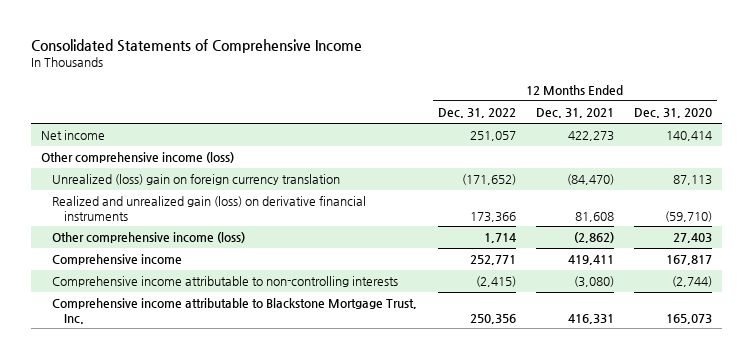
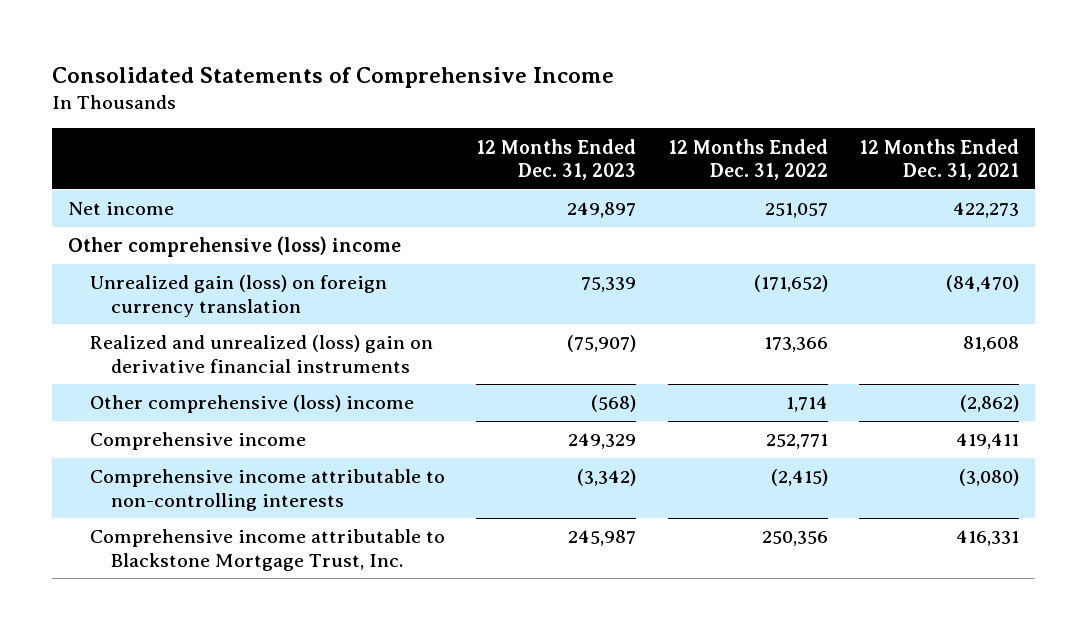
[633,108,712,119] Dec. 31, 2020 -> none
none -> [476,138,637,181] 12 Months Ended Dec. 31, 2023
[40,152,234,164] Other comprehensive income (loss) -> [68,236,402,258] Other comprehensive (loss) income
[52,174,341,186] Unrealized (loss) gain on foreign currency translation -> [89,275,387,317] Unrealized gain (loss) on foreign currency translation
[52,196,367,221] Realized and unrealized gain (loss) on derivative financial instruments -> [89,335,433,373] Realized and unrealized (loss) gain on derivative financial instruments
[52,232,246,244] Other comprehensive income (loss) -> [89,395,414,414] Other comprehensive (loss) income

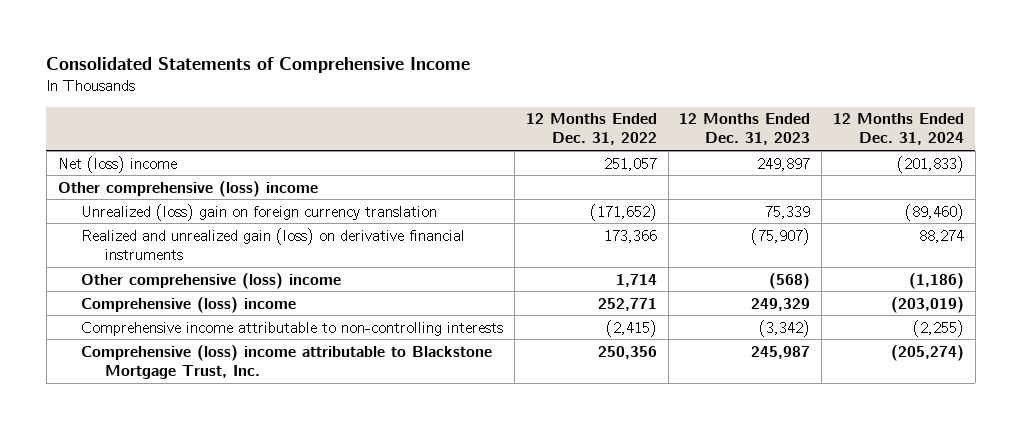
[859,138,1020,181] 12 Months Ended Dec. 31, 2021 -> none
none -> [832,113,964,146] 12 Months Ended Dec. 31, 2024
[68,202,175,216] Net income -> [57,155,177,173] Net (loss) income
[89,275,387,317] Unrealized gain (loss) on foreign currency translation -> [81,203,438,221] Unrealized (loss) gain on foreign currency translation
[89,335,433,373] Realized and unrealized (loss) gain on derivative financial instruments -> [81,227,466,260] Realized and unrealized gain (loss) on derivative financial instruments
[89,432,306,451] Comprehensive income -> [81,296,297,313] Comprehensive (loss) income
[89,529,445,571] Comprehensive income attributable to Blackstone Mortgage Trust, Inc. -> [81,344,493,379] Comprehensive (loss) income attributable to Blackstone Mortgage Trust, Inc.

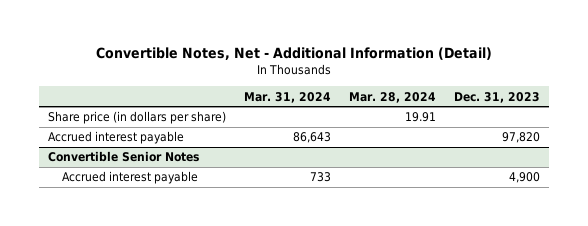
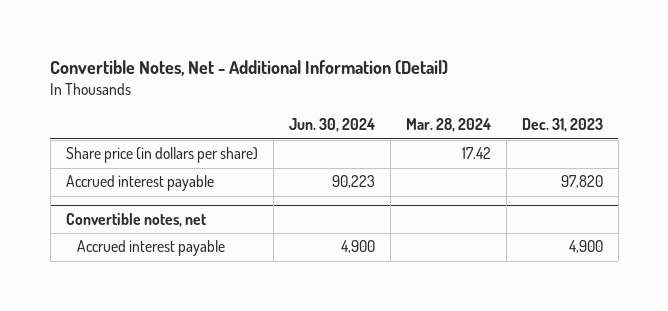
[244,91,332,103] Mar. 31, 2024 -> none
none -> [288,118,375,133] Jun. 30, 2024
[405,112,437,123] 19.91 -> [461,147,491,160] 17.42
[48,151,200,163] Convertible Senior Notes -> [65,212,207,227] Convertible notes, net

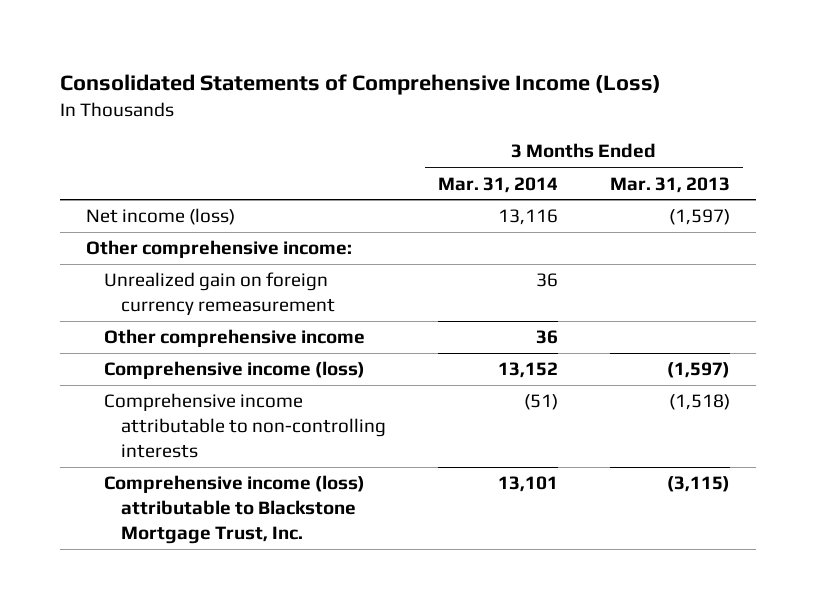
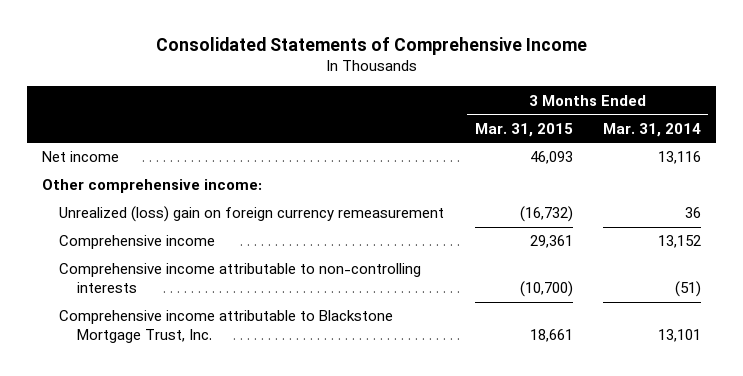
[60,74,662,96] Consolidated Statements of Comprehensive Income (Loss) -> [155,36,587,55] Consolidated Statements of Comprehensive Income
[610,176,731,193] Mar. 31, 2013 -> none
none -> [474,122,573,137] Mar. 31, 2015
[86,208,236,226] Net income (loss) -> [42,151,120,163] Net income
[103,329,365,348] Other comprehensive income -> none
[103,272,336,316] Unrealized gain on foreign currency remeasurement -> [59,206,445,223] Unrealized (loss) gain on foreign currency remeasurement
[103,361,365,380] Comprehensive income (loss) -> [59,235,216,250] Comprehensive income
[103,475,365,544] Comprehensive income (loss) attributable to Blackstone Mortgage Trust, Inc. -> [59,310,394,344] Comprehensive income attributable to Blackstone Mortgage Trust, Inc.

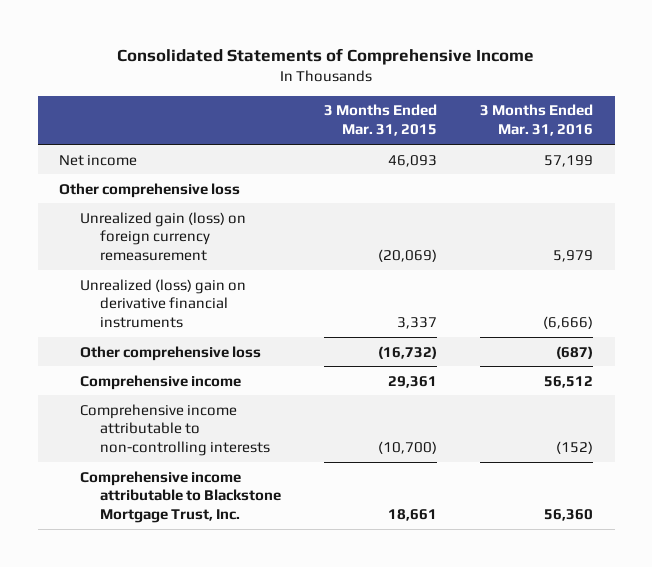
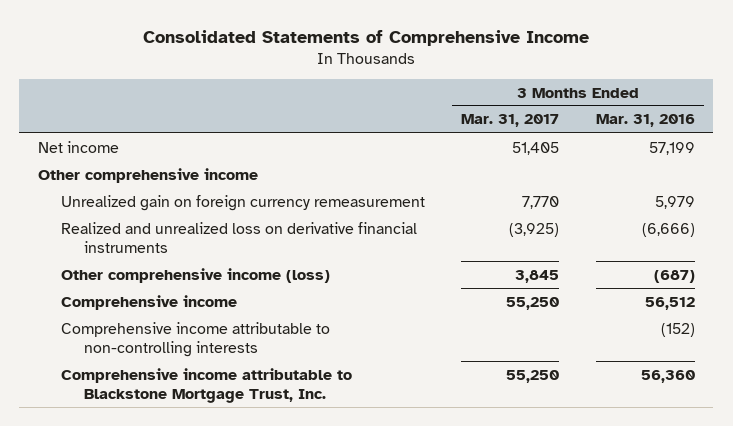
[324,104,438,137] 3 Months Ended Mar. 31, 2015 -> none
none -> [461,114,560,128] Mar. 31, 2017
[59,182,241,198] Other comprehensive loss -> [37,167,258,183] Other comprehensive income
[79,211,246,262] Unrealized gain (loss) on foreign currency remeasurement -> [60,194,425,211] Unrealized gain on foreign currency remeasurement
[79,278,246,329] Unrealized (loss) gain on derivative financial instruments -> [60,221,417,253] Realized and unrealized loss on derivative financial instruments
[79,345,261,361] Other comprehensive loss -> [60,267,330,283] Other comprehensive income (loss)

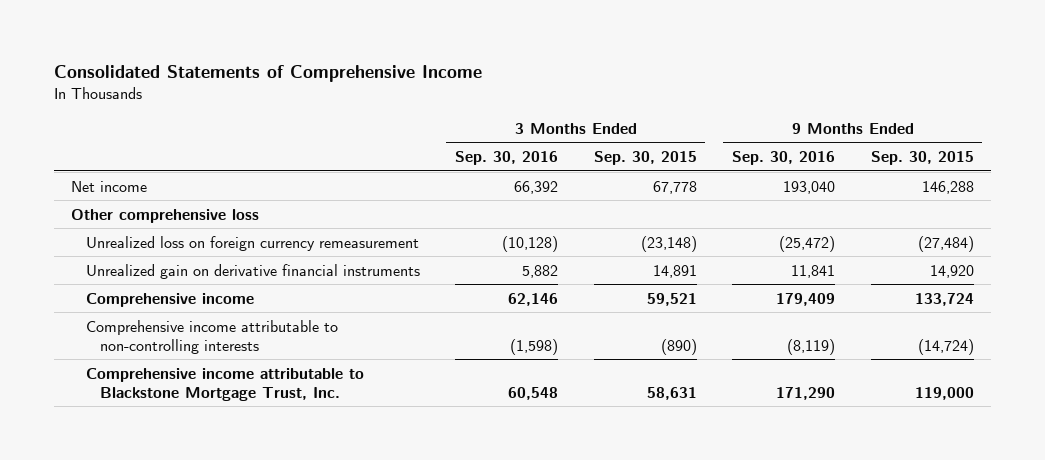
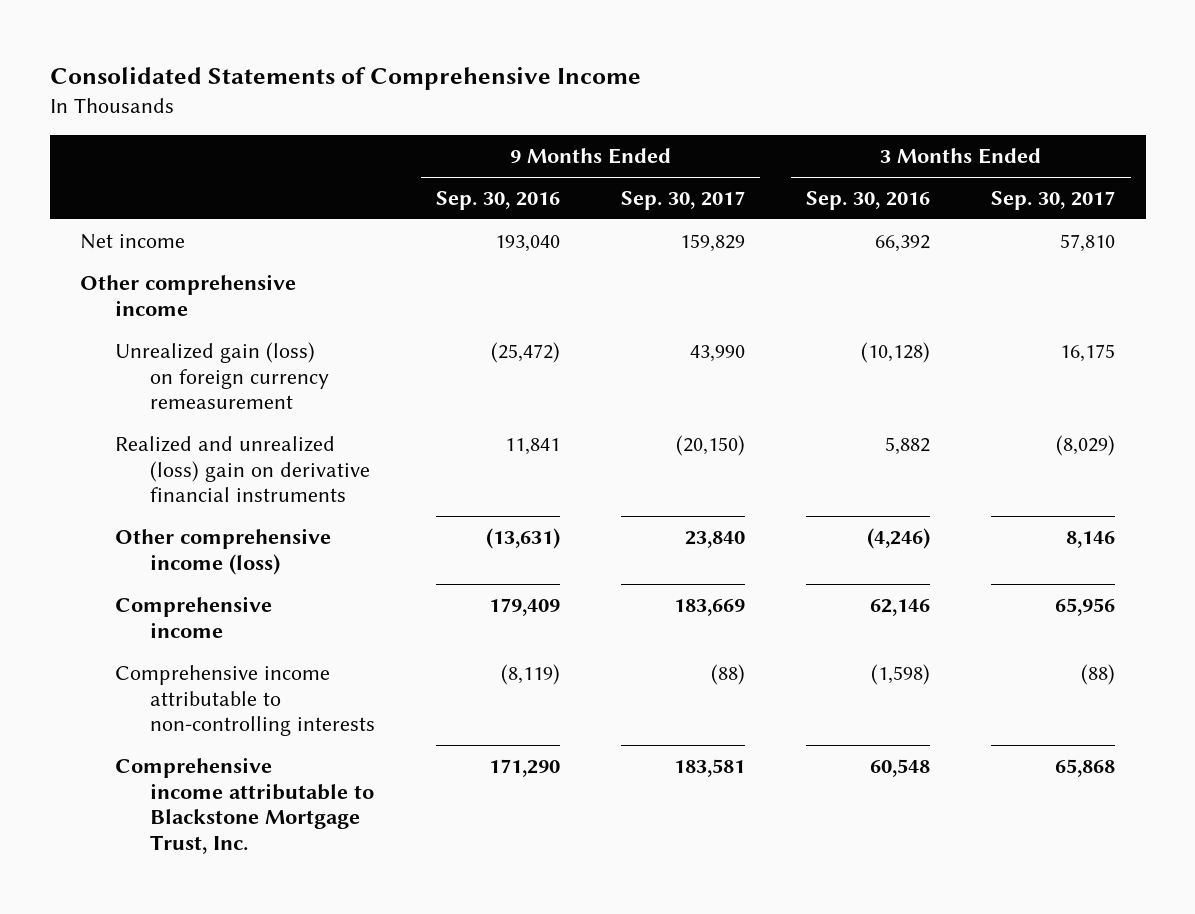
[593,150,697,165] Sep. 30, 2015 -> none
[870,150,974,165] Sep. 30, 2015 -> none
none -> [621,191,746,211] Sep. 30, 2017
none -> [991,191,1116,211] Sep. 30, 2017
[71,208,260,223] Other comprehensive loss -> [80,274,297,316] Other comprehensive income
[85,235,419,251] Unrealized loss on foreign currency remeasurement -> [115,342,330,410] Unrealized gain (loss) on foreign currency remeasurement
[85,263,420,279] Unrealized gain on derivative financial instruments -> [115,436,371,503] Realized and unrealized (loss) gain on derivative financial instruments
none -> [115,528,332,575] Other comprehensive income (loss)

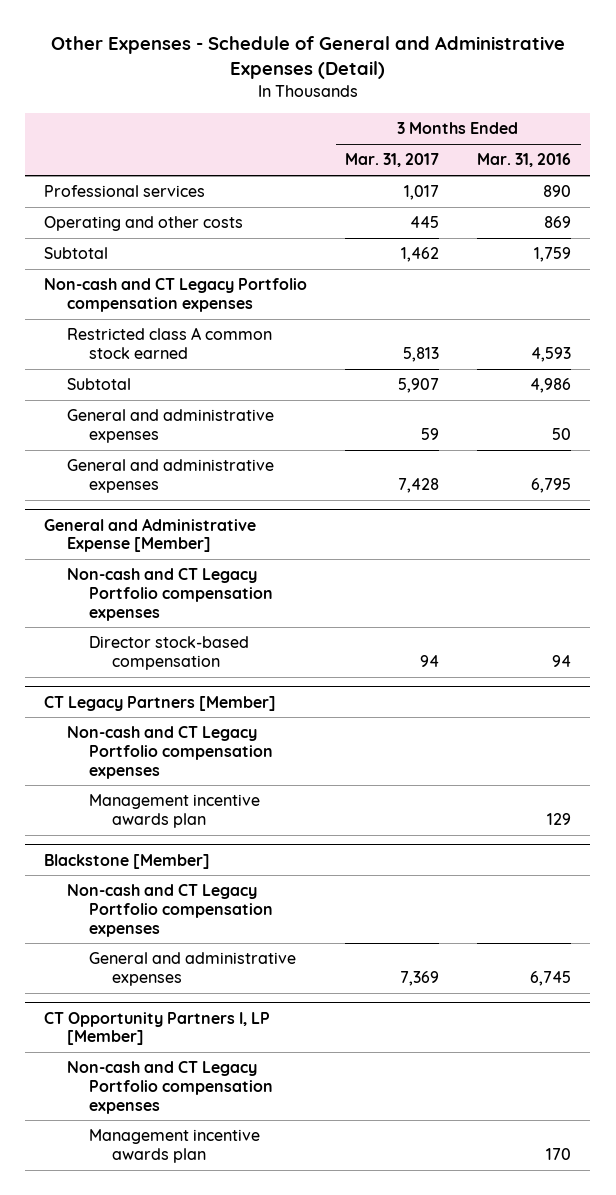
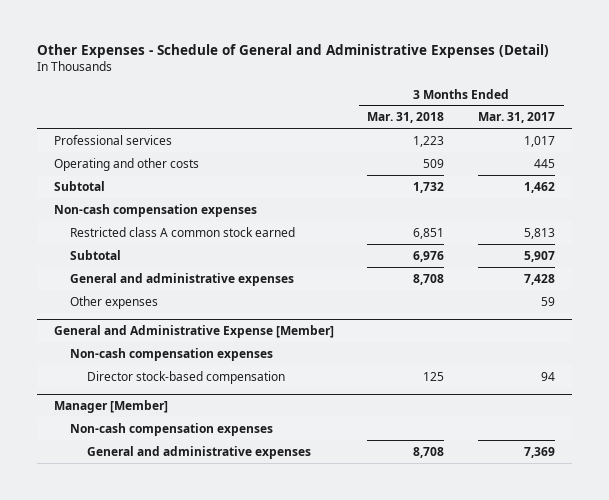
[477,153,572,168] Mar. 31, 2016 -> none
none -> [367,112,445,124] Mar. 31, 2018
[44,278,308,312] Non-cash and CT Legacy Portfolio compensation expenses -> [53,203,257,217] Non-cash compensation expenses
[66,409,274,443] General and administrative expenses -> none
none -> [70,295,159,309] Other expenses
[66,568,274,621] Non-cash and CT Legacy Portfolio compensation expenses -> [70,347,274,361] Non-cash compensation expenses
[44,695,277,711] CT Legacy Partners [Member] -> none
[89,794,261,828] Management incentive awards plan -> none
[44,853,211,869] Blackstone [Member] -> none
[66,884,274,937] Non-cash and CT Legacy Portfolio compensation expenses -> none
none -> [53,400,168,414] Manager [Member]
[66,726,274,779] Non-cash and CT Legacy Portfolio compensation expenses -> [70,422,274,436] Non-cash compensation expenses
[44,1011,271,1046] CT Opportunity Partners I, LP [Member] -> none
[66,1061,274,1114] Non-cash and CT Legacy Portfolio compensation expenses -> none
[89,1129,261,1163] Management incentive awards plan -> none

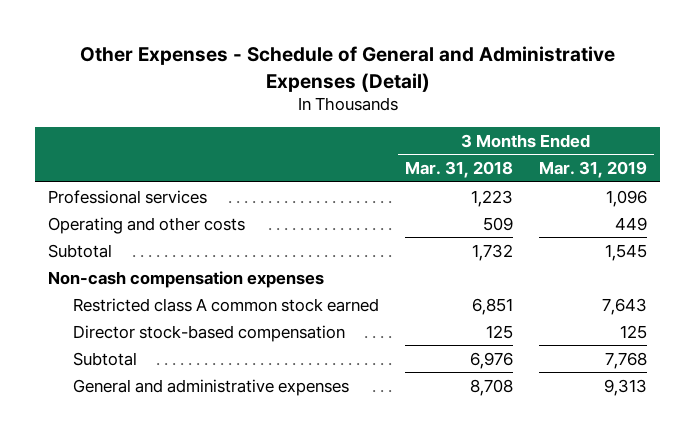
[478,112,556,124] Mar. 31, 2017 -> none
none -> [539,161,648,179] Mar. 31, 2019
[70,272,295,286] General and administrative expenses -> none
[70,295,159,309] Other expenses -> none
[53,325,334,339] General and Administrative Expense [Member] -> none
[70,347,274,361] Non-cash compensation expenses -> none
[53,400,168,414] Manager [Member] -> none
[70,422,274,436] Non-cash compensation expenses -> none
[70,249,122,260] Subtotal -> [72,351,137,366] Subtotal

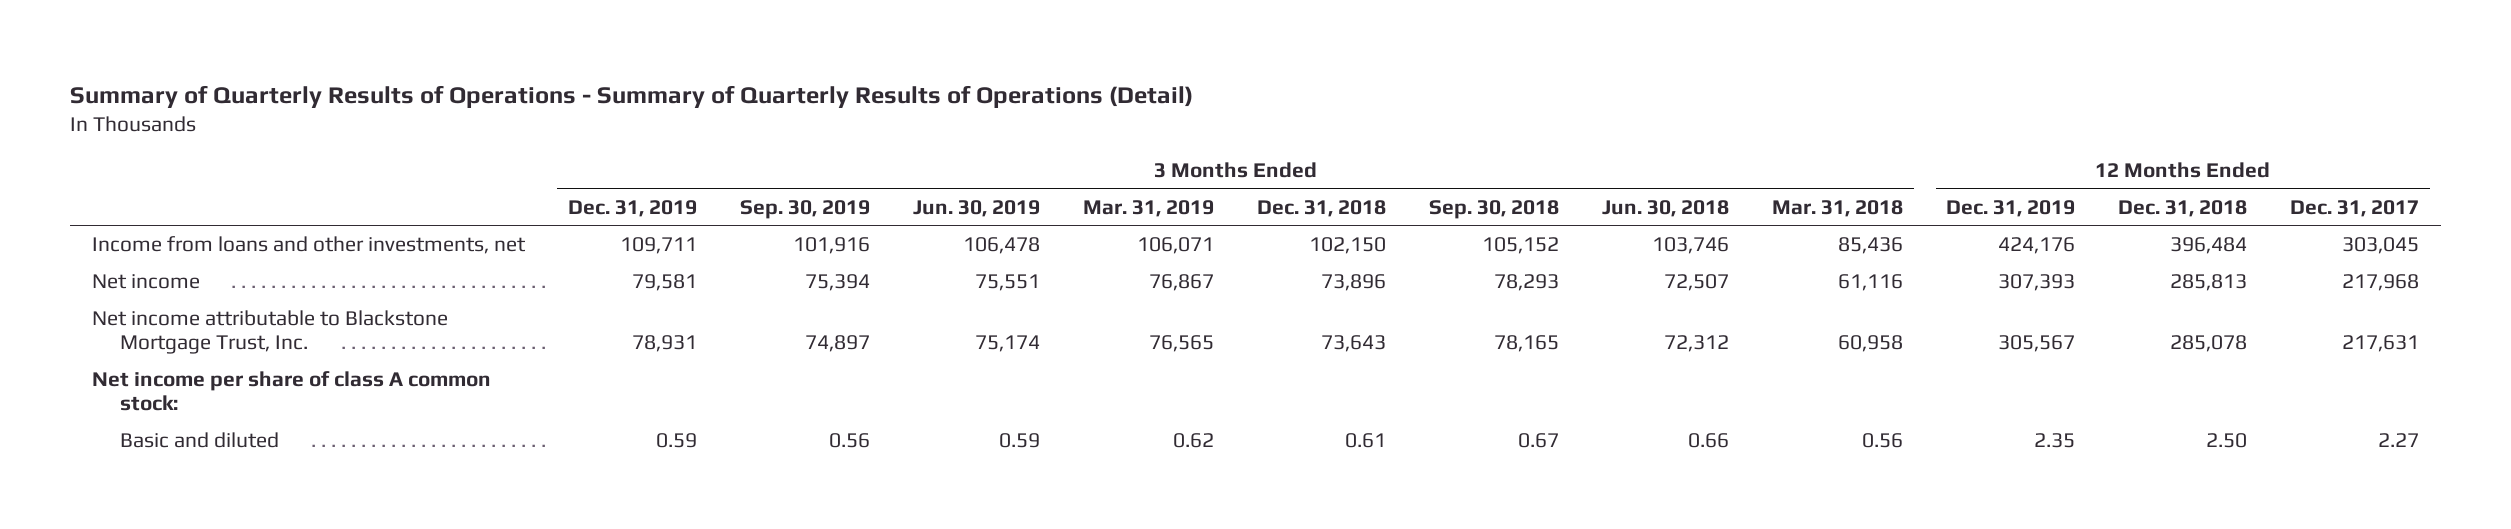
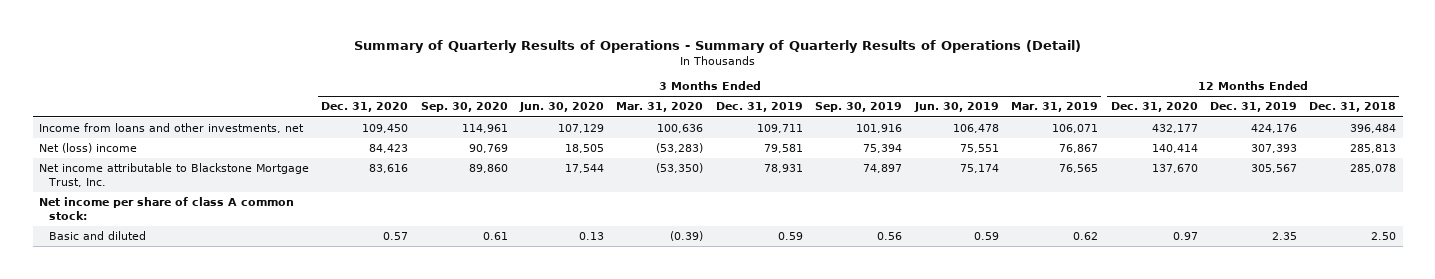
[1257,199,1387,217] Dec. 31, 2018 -> none
[1429,199,1560,219] Sep. 30, 2018 -> none
[1602,199,1730,217] Jun. 30, 2018 -> none
[1772,199,1904,217] Mar. 31, 2018 -> none
[2290,199,2420,217] Dec. 31, 2017 -> none
none -> [321,102,409,113] Dec. 31, 2020
none -> [420,102,508,113] Sep. 30, 2020
none -> [519,102,605,113] Jun. 30, 2020
none -> [616,102,704,113] Mar. 31, 2020
none -> [1110,102,1198,113] Dec. 31, 2020
[91,274,200,290] Net income -> [38,143,137,154] Net (loss) income

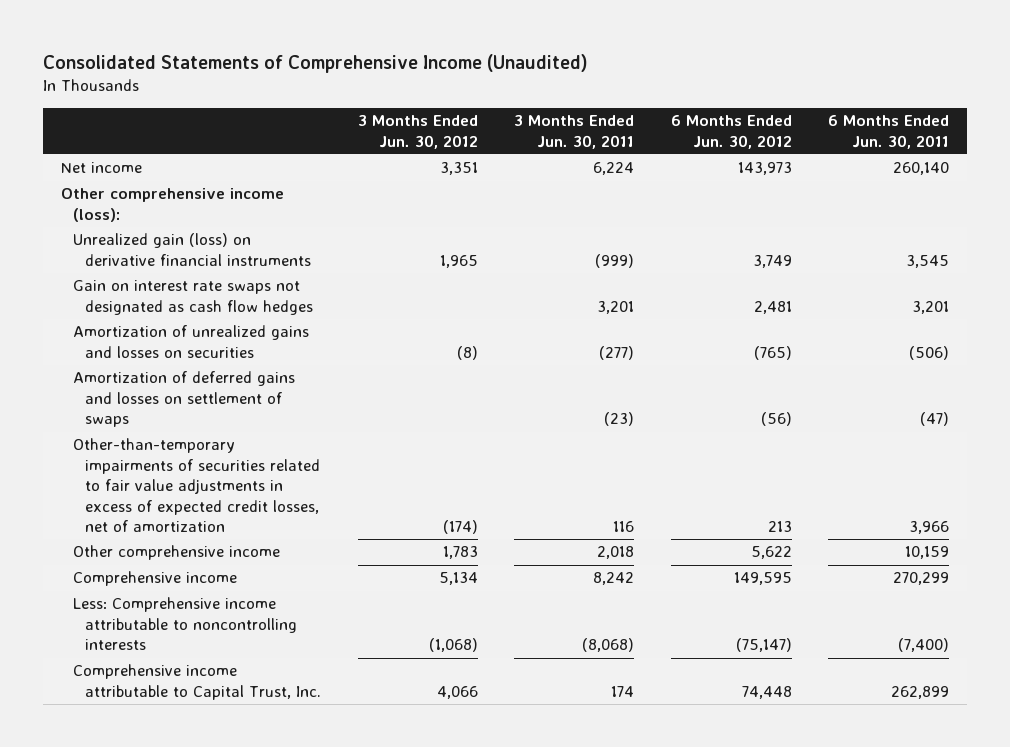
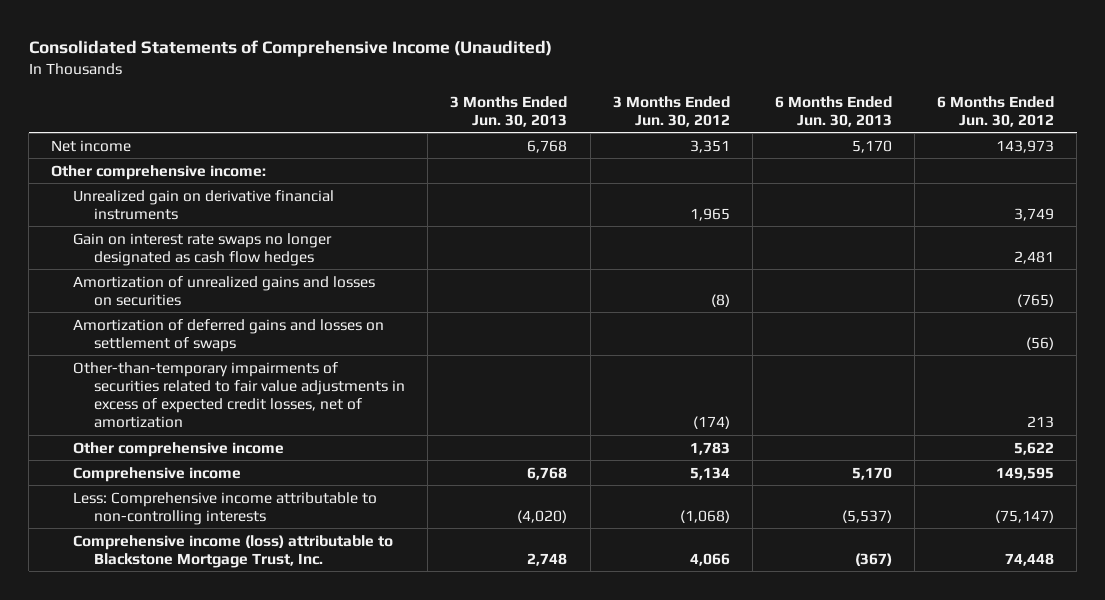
[514,115,635,149] 3 Months Ended Jun. 30, 2011 -> none
[828,115,950,149] 6 Months Ended Jun. 30, 2011 -> none
none -> [450,95,568,127] 3 Months Ended Jun. 30, 2013
none -> [774,95,892,127] 6 Months Ended Jun. 30, 2013
[61,188,285,222] Other comprehensive income (loss): -> [51,164,267,180] Other comprehensive income:
[73,233,312,266] Unrealized gain (loss) on derivative financial instruments -> [72,189,334,220] Unrealized gain on derivative financial instruments
[73,280,314,315] Gain on interest rate swaps not designated as cash flow hedges -> [72,232,332,266] Gain on interest rate swaps no longer designated as cash flow hedges
[73,597,298,651] Less: Comprehensive income attributable to noncontrolling interests -> [72,491,377,525] Less: Comprehensive income attributable to non-controlling interests
[73,664,322,700] Comprehensive income attributable to Capital Trust, Inc. -> [72,534,393,568] Comprehensive income (loss) attributable to Blackstone Mortgage Trust, Inc.

